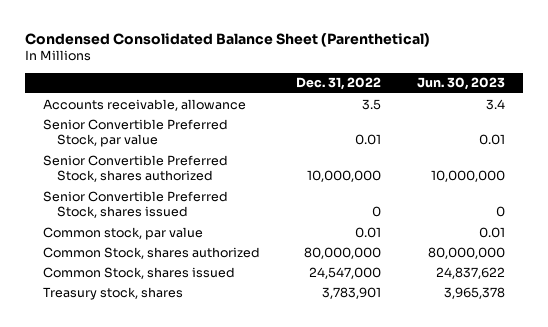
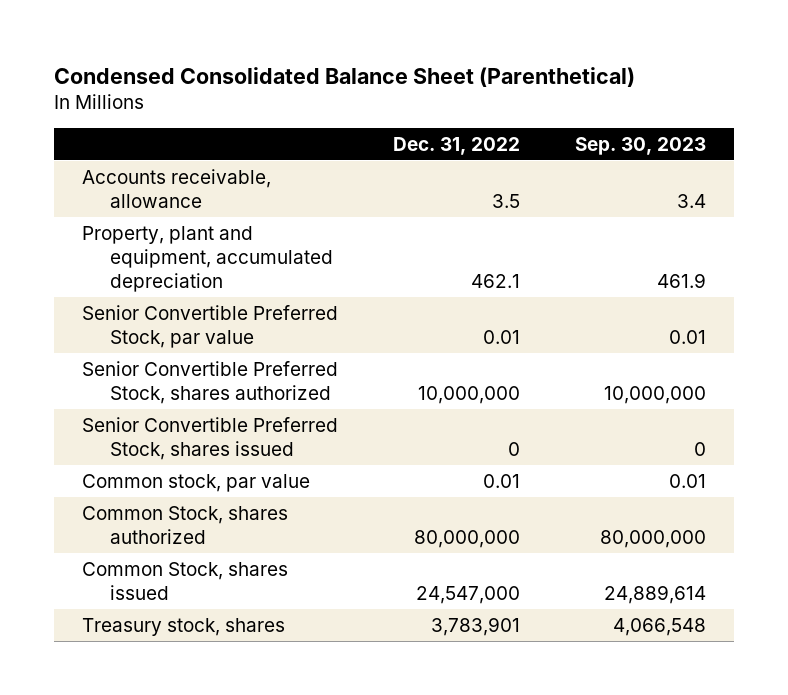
[417,77,506,91] Jun. 30, 2023 -> none
none -> [575,136,707,155] Sep. 30, 2023
none -> [81,225,333,293] Property, plant and equipment, accumulated depreciation

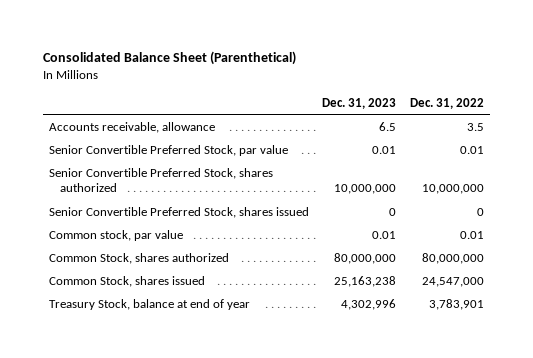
[54,66,636,87] Condensed Consolidated Balance Sheet (Parenthetical) -> [42,50,296,65] Consolidated Balance Sheet (Parenthetical)
[575,136,707,155] Sep. 30, 2023 -> none
none -> [322,97,397,109] Dec. 31, 2023
[81,225,333,293] Property, plant and equipment, accumulated depreciation -> none
[81,617,285,636] Treasury stock, shares -> [49,298,251,310] Treasury Stock, balance at end of year

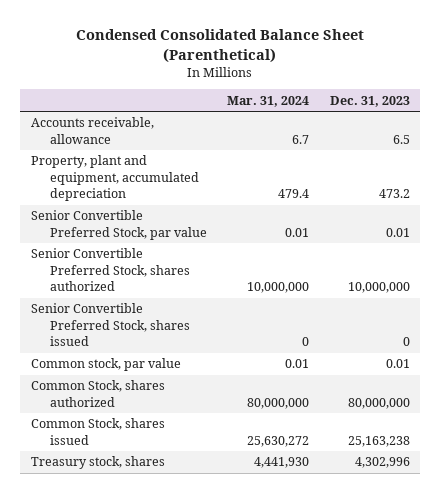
[42,50,296,65] Consolidated Balance Sheet (Parenthetical) -> [76,28,365,63] Condensed Consolidated Balance Sheet (Parenthetical)
[409,97,484,109] Dec. 31, 2022 -> none
none -> [227,95,310,107] Mar. 31, 2024
none -> [30,155,199,202] Property, plant and equipment, accumulated depreciation
[49,298,251,310] Treasury Stock, balance at end of year -> [30,456,165,470] Treasury stock, shares

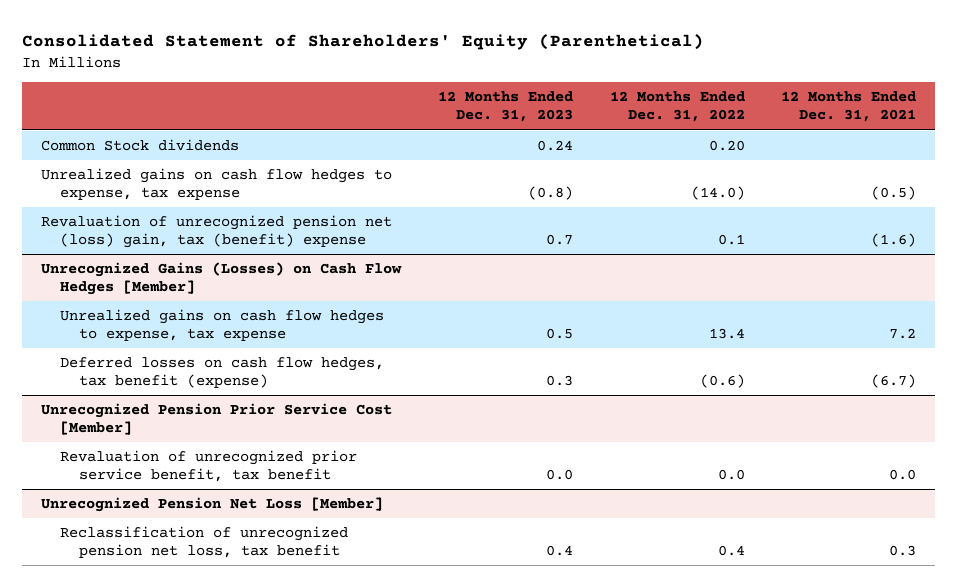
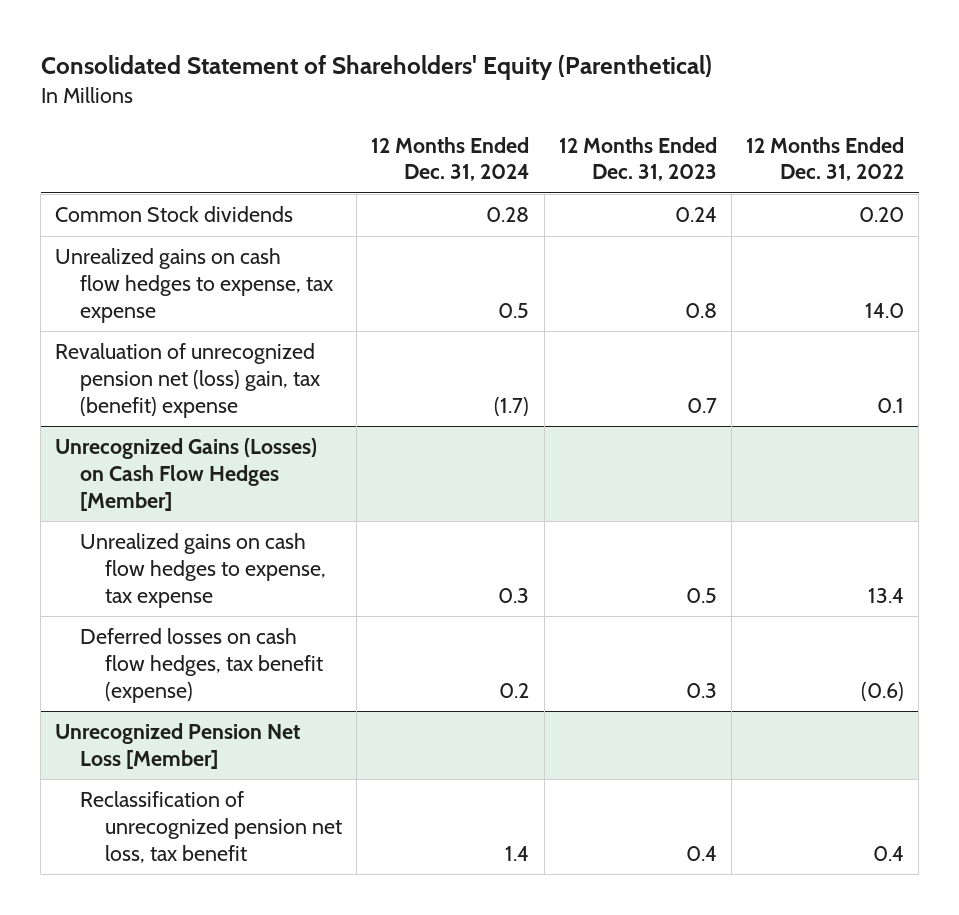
[781,91,917,123] 12 Months Ended Dec. 31, 2021 -> none
none -> [371,136,530,182] 12 Months Ended Dec. 31, 2024
[527,186,573,201] (0.8) -> [684,302,717,318] 0.8
[690,186,745,201] (14.0) -> [864,302,904,318] 14.0
[40,403,392,436] Unrecognized Pension Prior Service Cost [Member] -> none
[59,450,357,483] Revaluation of unrecognized prior service benefit, tax benefit -> none

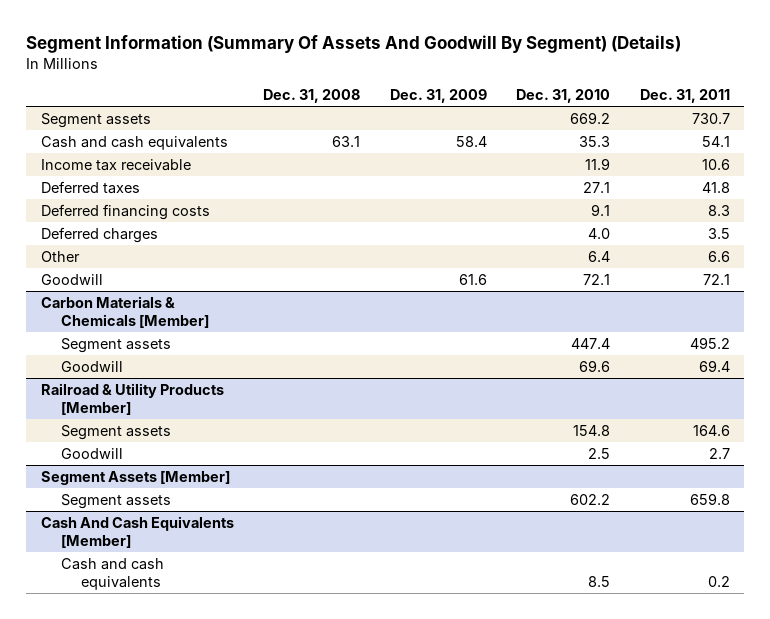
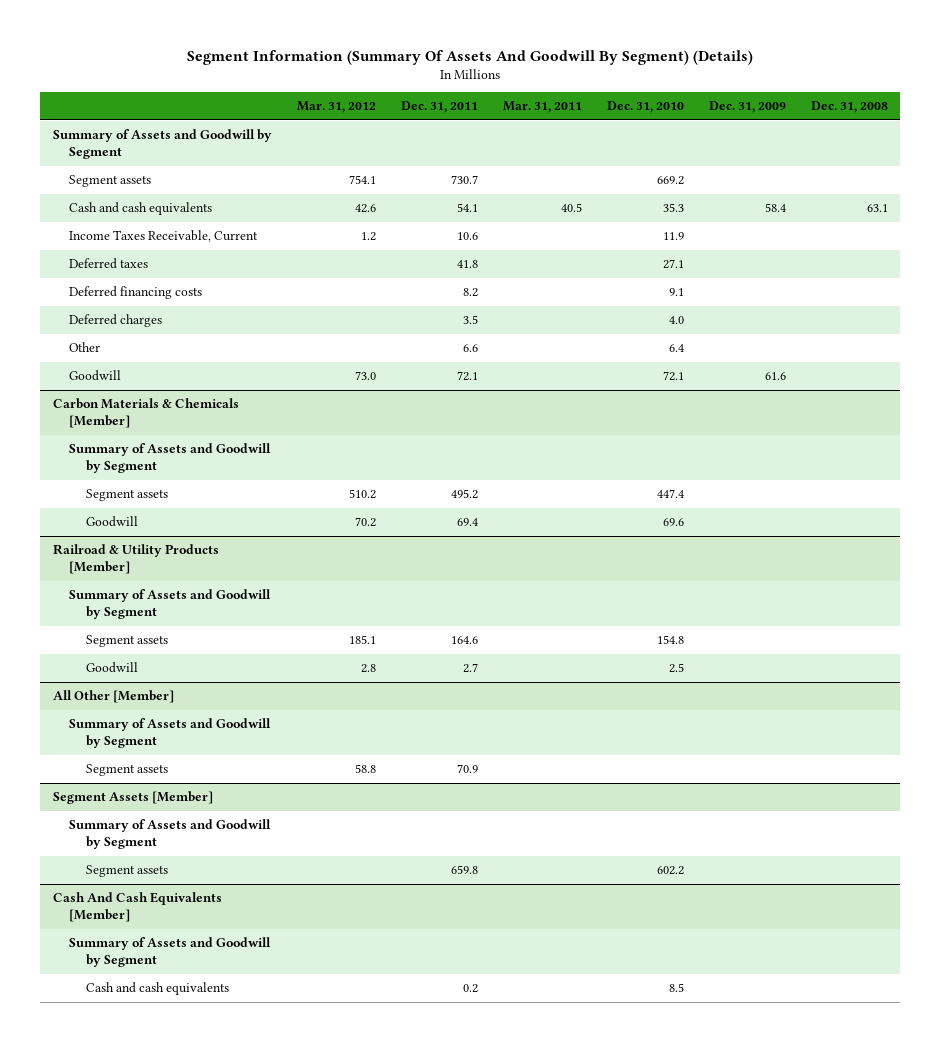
none -> [296,101,376,114] Mar. 31, 2012
none -> [502,101,582,114] Mar. 31, 2011
none -> [52,129,272,160] Summary of Assets and Goodwill by Segment
[40,158,191,171] Income tax receivable -> [69,230,259,243] Income Taxes Receivable, Current
[707,204,730,216] 8.3 -> [462,288,478,298] 8.2
none -> [69,443,272,474] Summary of Assets and Goodwill by Segment
none -> [69,589,272,620] Summary of Assets and Goodwill by Segment
none -> [52,690,174,704] All Other [Member]
none -> [69,718,272,749] Summary of Assets and Goodwill by Segment
none -> [85,764,168,777] Segment assets
none -> [69,819,272,850] Summary of Assets and Goodwill by Segment
none -> [69,937,272,968] Summary of Assets and Goodwill by Segment

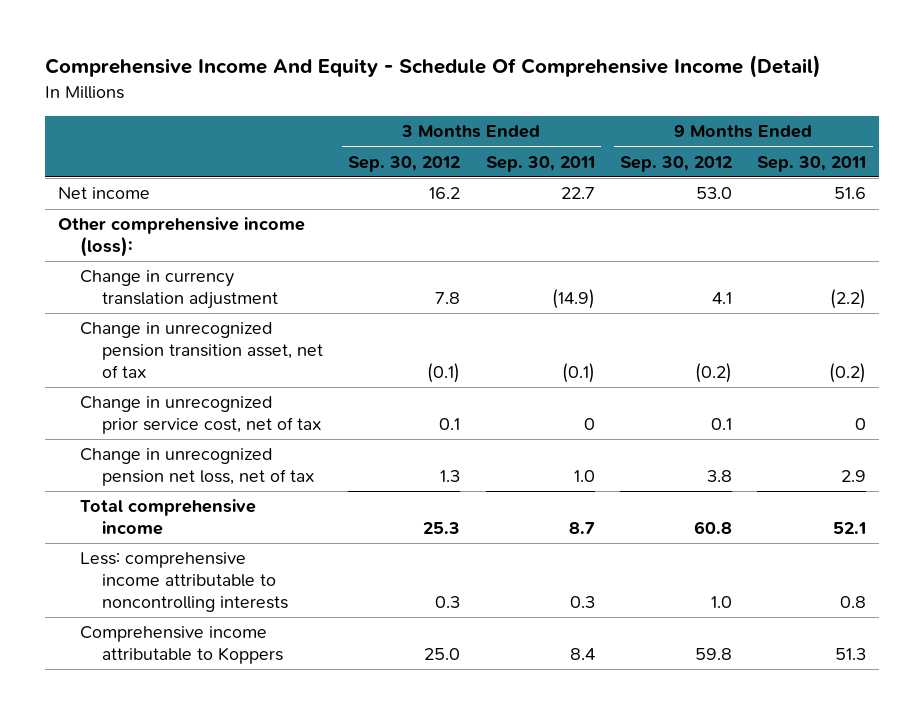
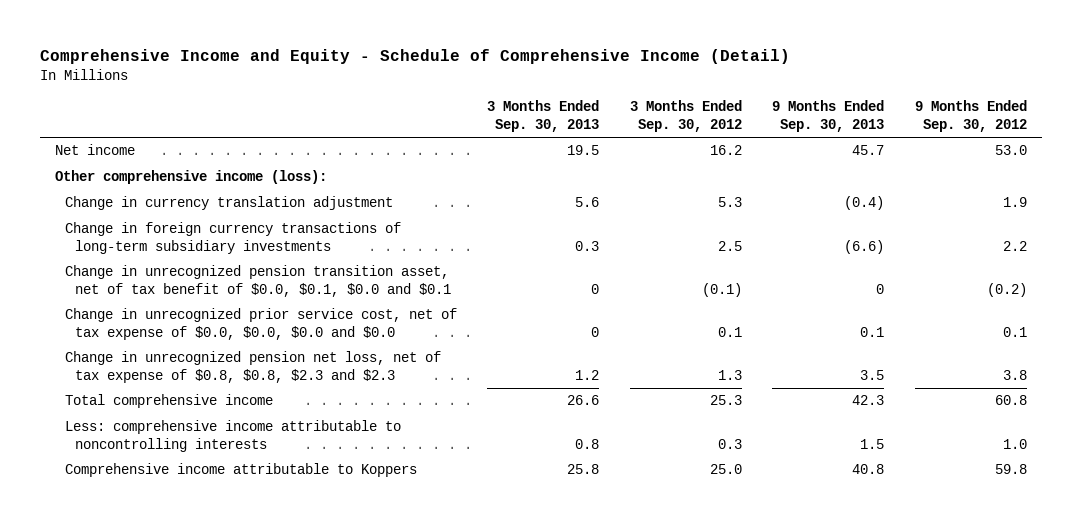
[45,55,822,79] Comprehensive Income And Equity - Schedule Of Comprehensive Income (Detail) -> [39,49,790,65] Comprehensive Income and Equity - Schedule of Comprehensive Income (Detail)
[485,155,595,172] Sep. 30, 2011 -> none
[757,155,867,172] Sep. 30, 2011 -> none
none -> [487,99,600,132] 3 Months Ended Sep. 30, 2013
none -> [772,99,885,132] 9 Months Ended Sep. 30, 2013
[435,292,461,305] 7.8 -> [717,197,742,208] 5.3
[711,292,732,305] 4.1 -> [1002,197,1027,208] 1.9
none -> [64,222,401,255] Change in foreign currency transactions of long-term subsidiary investments
[79,322,323,378] Change in unrecognized pension transition asset, net of tax -> [64,265,451,298] Change in unrecognized pension transition asset, net of tax benefit of $0.0, $0.1, $0.0 and $0.1
[79,396,321,435] Change in unrecognized prior service cost, net of tax -> [64,308,457,341] Change in unrecognized prior service cost, net of tax expense of $0.0, $0.0, $0.0 and $0.0
[79,448,314,487] Change in unrecognized pension net loss, net of tax -> [64,351,441,384] Change in unrecognized pension net loss, net of tax expense of $0.8, $0.8, $2.3 and $2.3

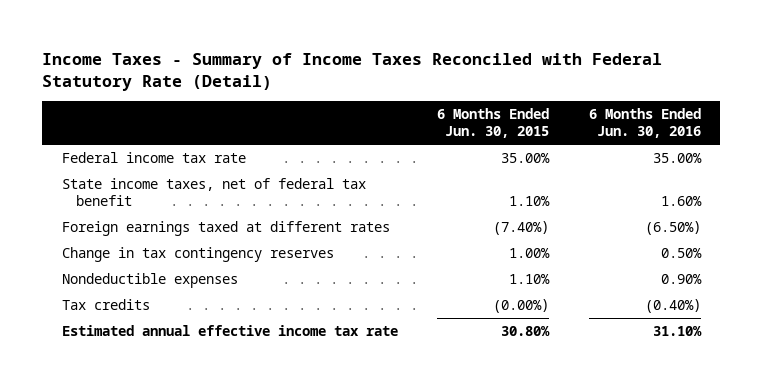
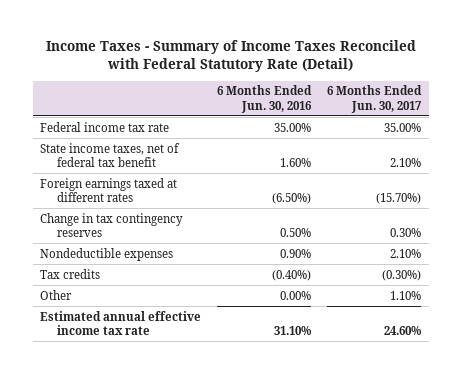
[437,107,550,139] 6 Months Ended Jun. 30, 2015 -> none
none -> [326,85,422,113] 6 Months Ended Jun. 30, 2017
none -> [40,289,73,300] Other

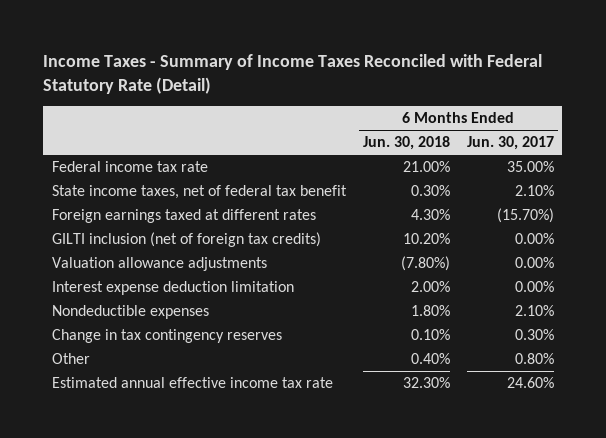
[217,85,313,113] 6 Months Ended Jun. 30, 2016 -> none
none -> [362,136,450,151] Jun. 30, 2018
none -> [51,232,321,248] GILTI inclusion (net of foreign tax credits)
none -> [51,257,267,272] Valuation allowance adjustments
none -> [51,281,294,296] Interest expense deduction limitation
[40,268,101,279] Tax credits -> none
[40,212,184,237] Change in tax contingency reserves -> [51,329,282,344] Change in tax contingency reserves
[389,290,421,300] 1.10% -> [514,353,554,365] 0.80%

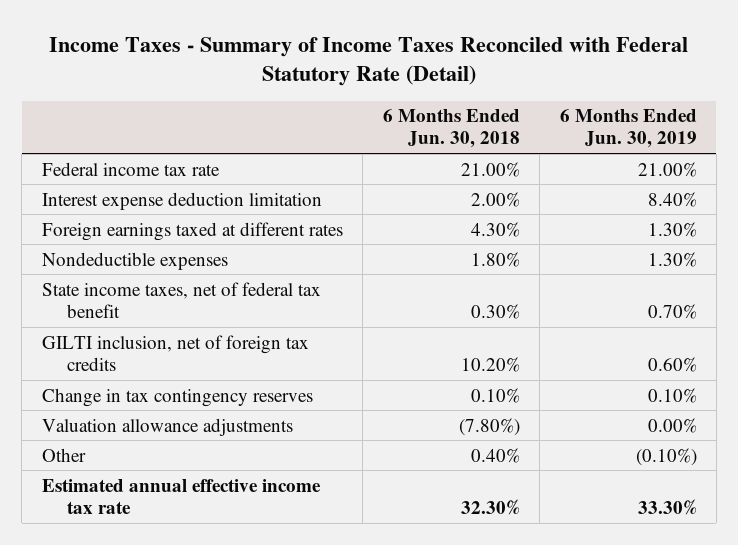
[466,136,554,151] Jun. 30, 2017 -> none
none -> [559,109,697,149] 6 Months Ended Jun. 30, 2019
[51,232,321,248] GILTI inclusion (net of foreign tax credits) -> none
[51,209,316,224] Foreign earnings taxed at different rates -> [41,221,343,241] Foreign earnings taxed at different rates
[51,185,347,200] State income taxes, net of federal tax benefit -> [41,281,321,318] State income taxes, net of federal tax benefit
none -> [41,334,309,371] GILTI inclusion, net of foreign tax credits
[51,257,267,272] Valuation allowance adjustments -> [41,417,293,436] Valuation allowance adjustments

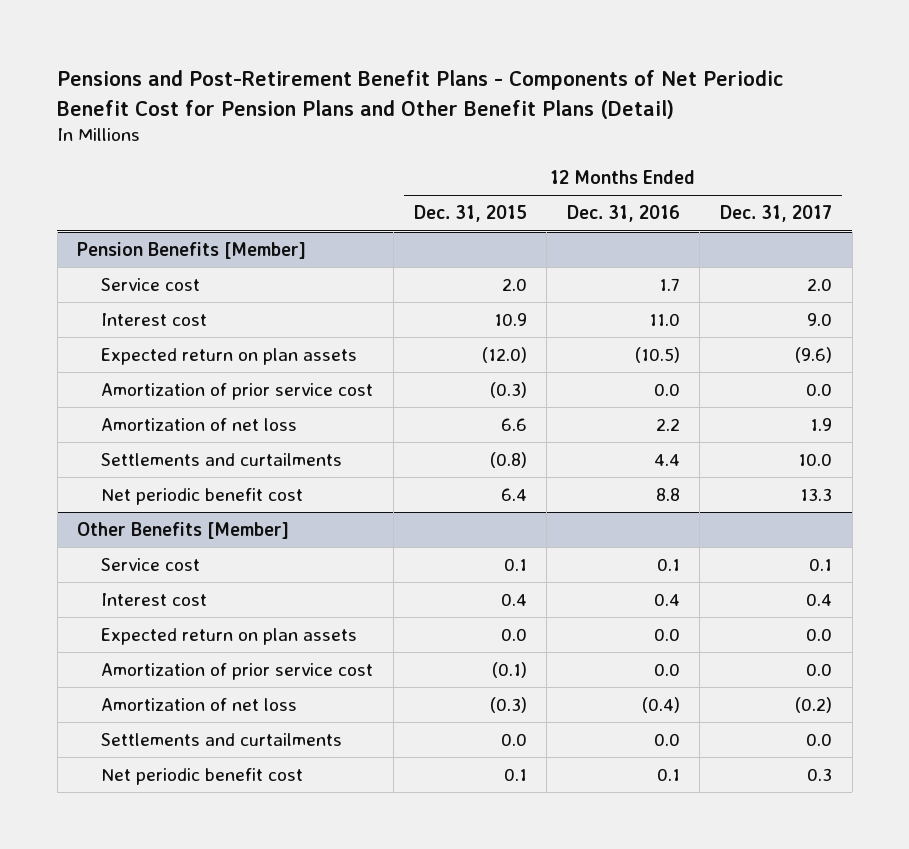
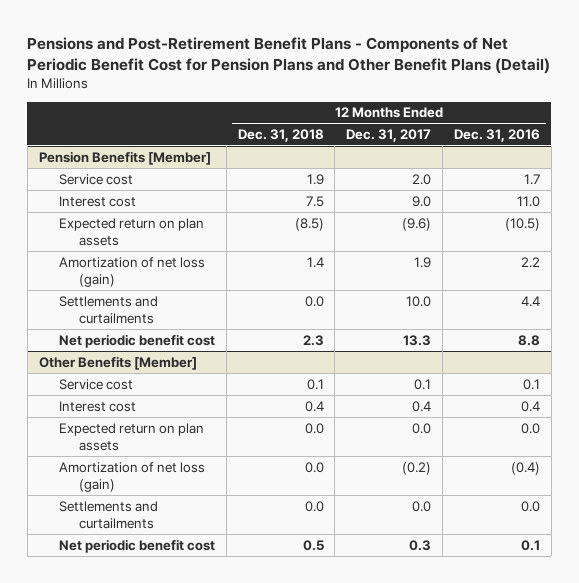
[413,205,527,223] Dec. 31, 2015 -> none
none -> [237,128,324,142] Dec. 31, 2018
[101,383,374,401] Amortization of prior service cost -> none
[101,418,298,432] Amortization of net loss -> [58,256,205,287] Amortization of net loss (gain)
[101,663,374,681] Amortization of prior service cost -> none
[101,698,298,712] Amortization of net loss -> [58,461,205,492] Amortization of net loss (gain)

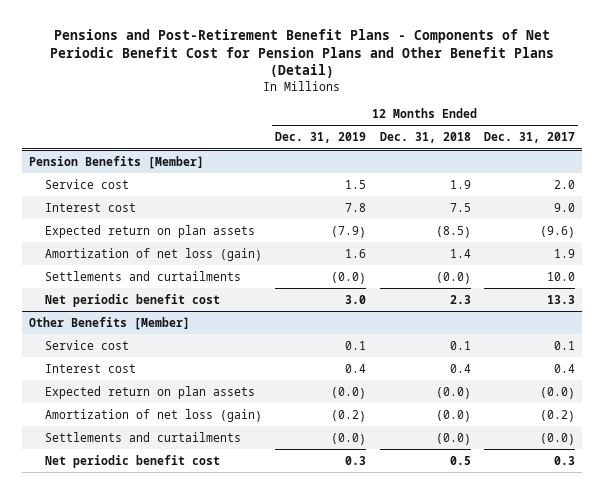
[454,128,541,142] Dec. 31, 2016 -> none
none -> [275,132,367,144] Dec. 31, 2019
[304,295,324,307] 0.0 -> [435,271,471,284] (0.0)
[304,422,324,434] 0.0 -> [435,386,471,399] (0.0)
[412,422,432,434] 0.0 -> [540,386,576,399] (0.0)
[304,461,324,473] 0.0 -> [435,409,471,422] (0.0)
[304,500,324,512] 0.0 -> [435,432,471,445] (0.0)
[412,500,432,512] 0.0 -> [540,432,576,445] (0.0)

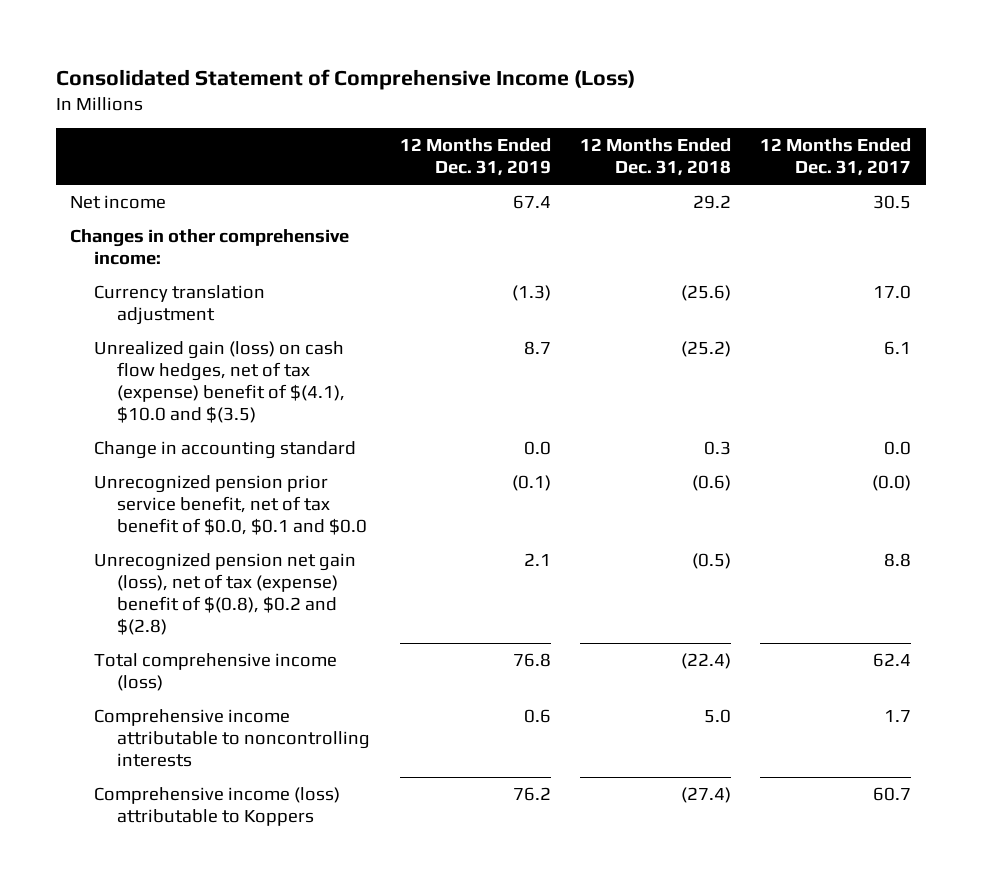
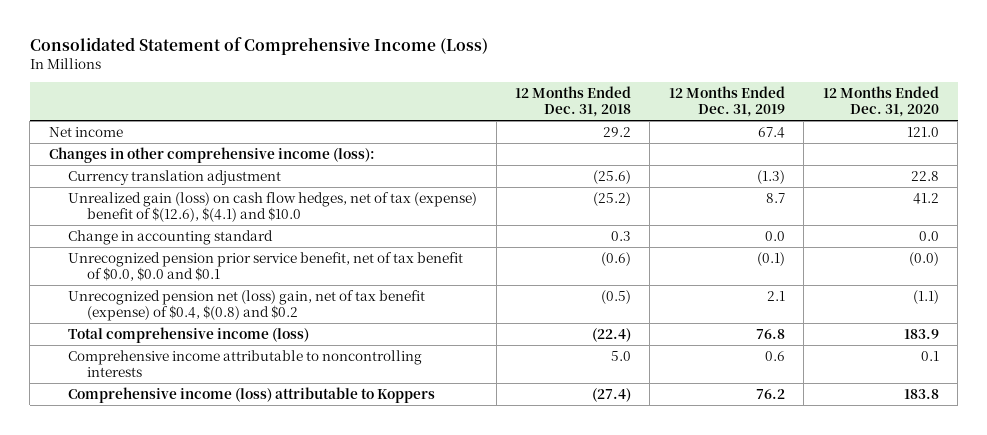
[760,138,912,177] 12 Months Ended Dec. 31, 2017 -> none
none -> [822,86,939,118] 12 Months Ended Dec. 31, 2020
[70,229,350,266] Changes in other comprehensive income: -> [48,147,375,164] Changes in other comprehensive income (loss):
[93,341,346,424] Unrealized gain (loss) on cash flow hedges, net of tax (expense) benefit of $(4.1), $10.0 and $(3.5) -> [68,192,478,223] Unrealized gain (loss) on cash flow hedges, net of tax (expense) benefit of $(12.6), $(4.1) and $10.0
[93,475,368,536] Unrecognized pension prior service benefit, net of tax benefit of $0.0, $0.1 and $0.0 -> [68,252,464,282] Unrecognized pension prior service benefit, net of tax benefit of $0.0, $0.0 and $0.1
[93,553,356,636] Unrecognized pension net gain (loss), net of tax (expense) benefit of $(0.8), $0.2 and $(2.8) -> [68,290,426,322] Unrecognized pension net (loss) gain, net of tax benefit (expense) of $0.4, $(0.8) and $0.2

